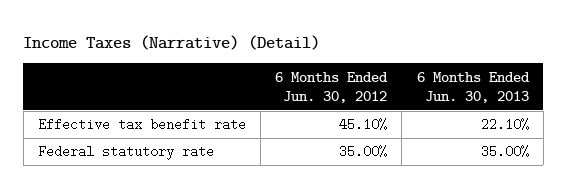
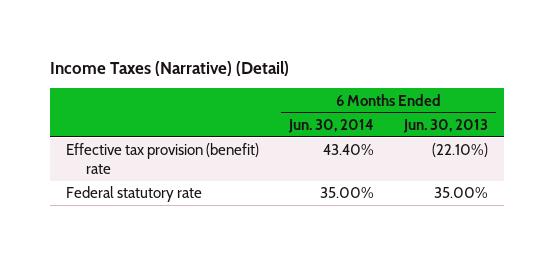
[275,71,389,104] 6 Months Ended Jun. 30, 2012 -> none
none -> [288,118,375,133] Jun. 30, 2014
[38,118,247,132] Effective tax benefit rate -> [65,143,259,174] Effective tax provision (benefit) rate
[480,118,529,132] 22.10% -> [432,143,489,158] (22.10%)

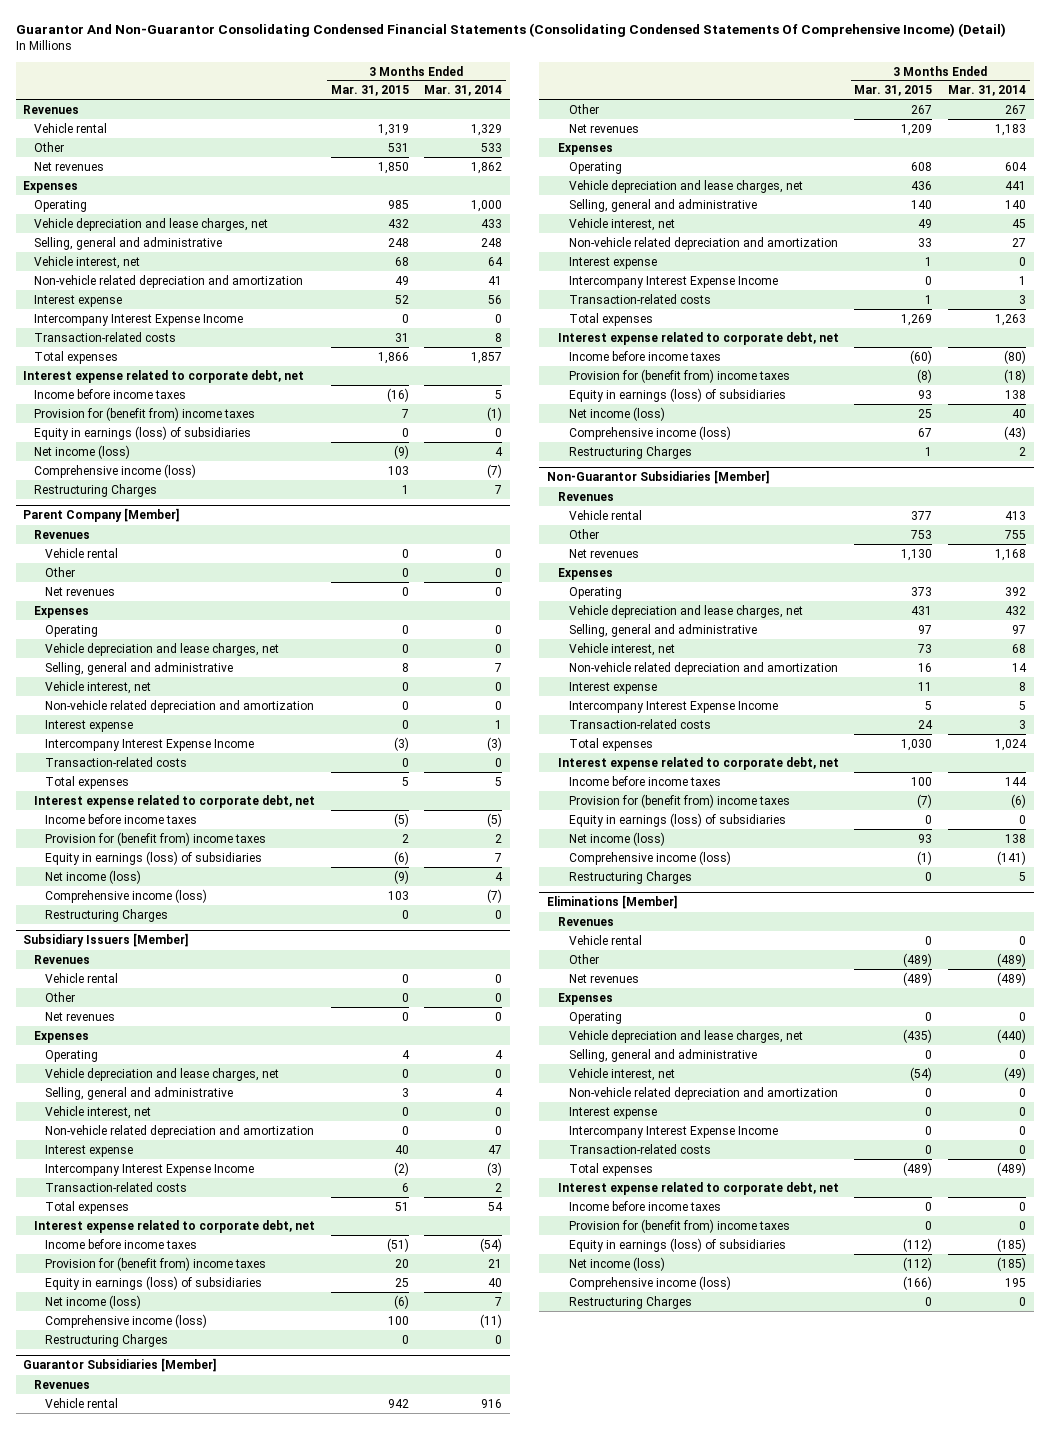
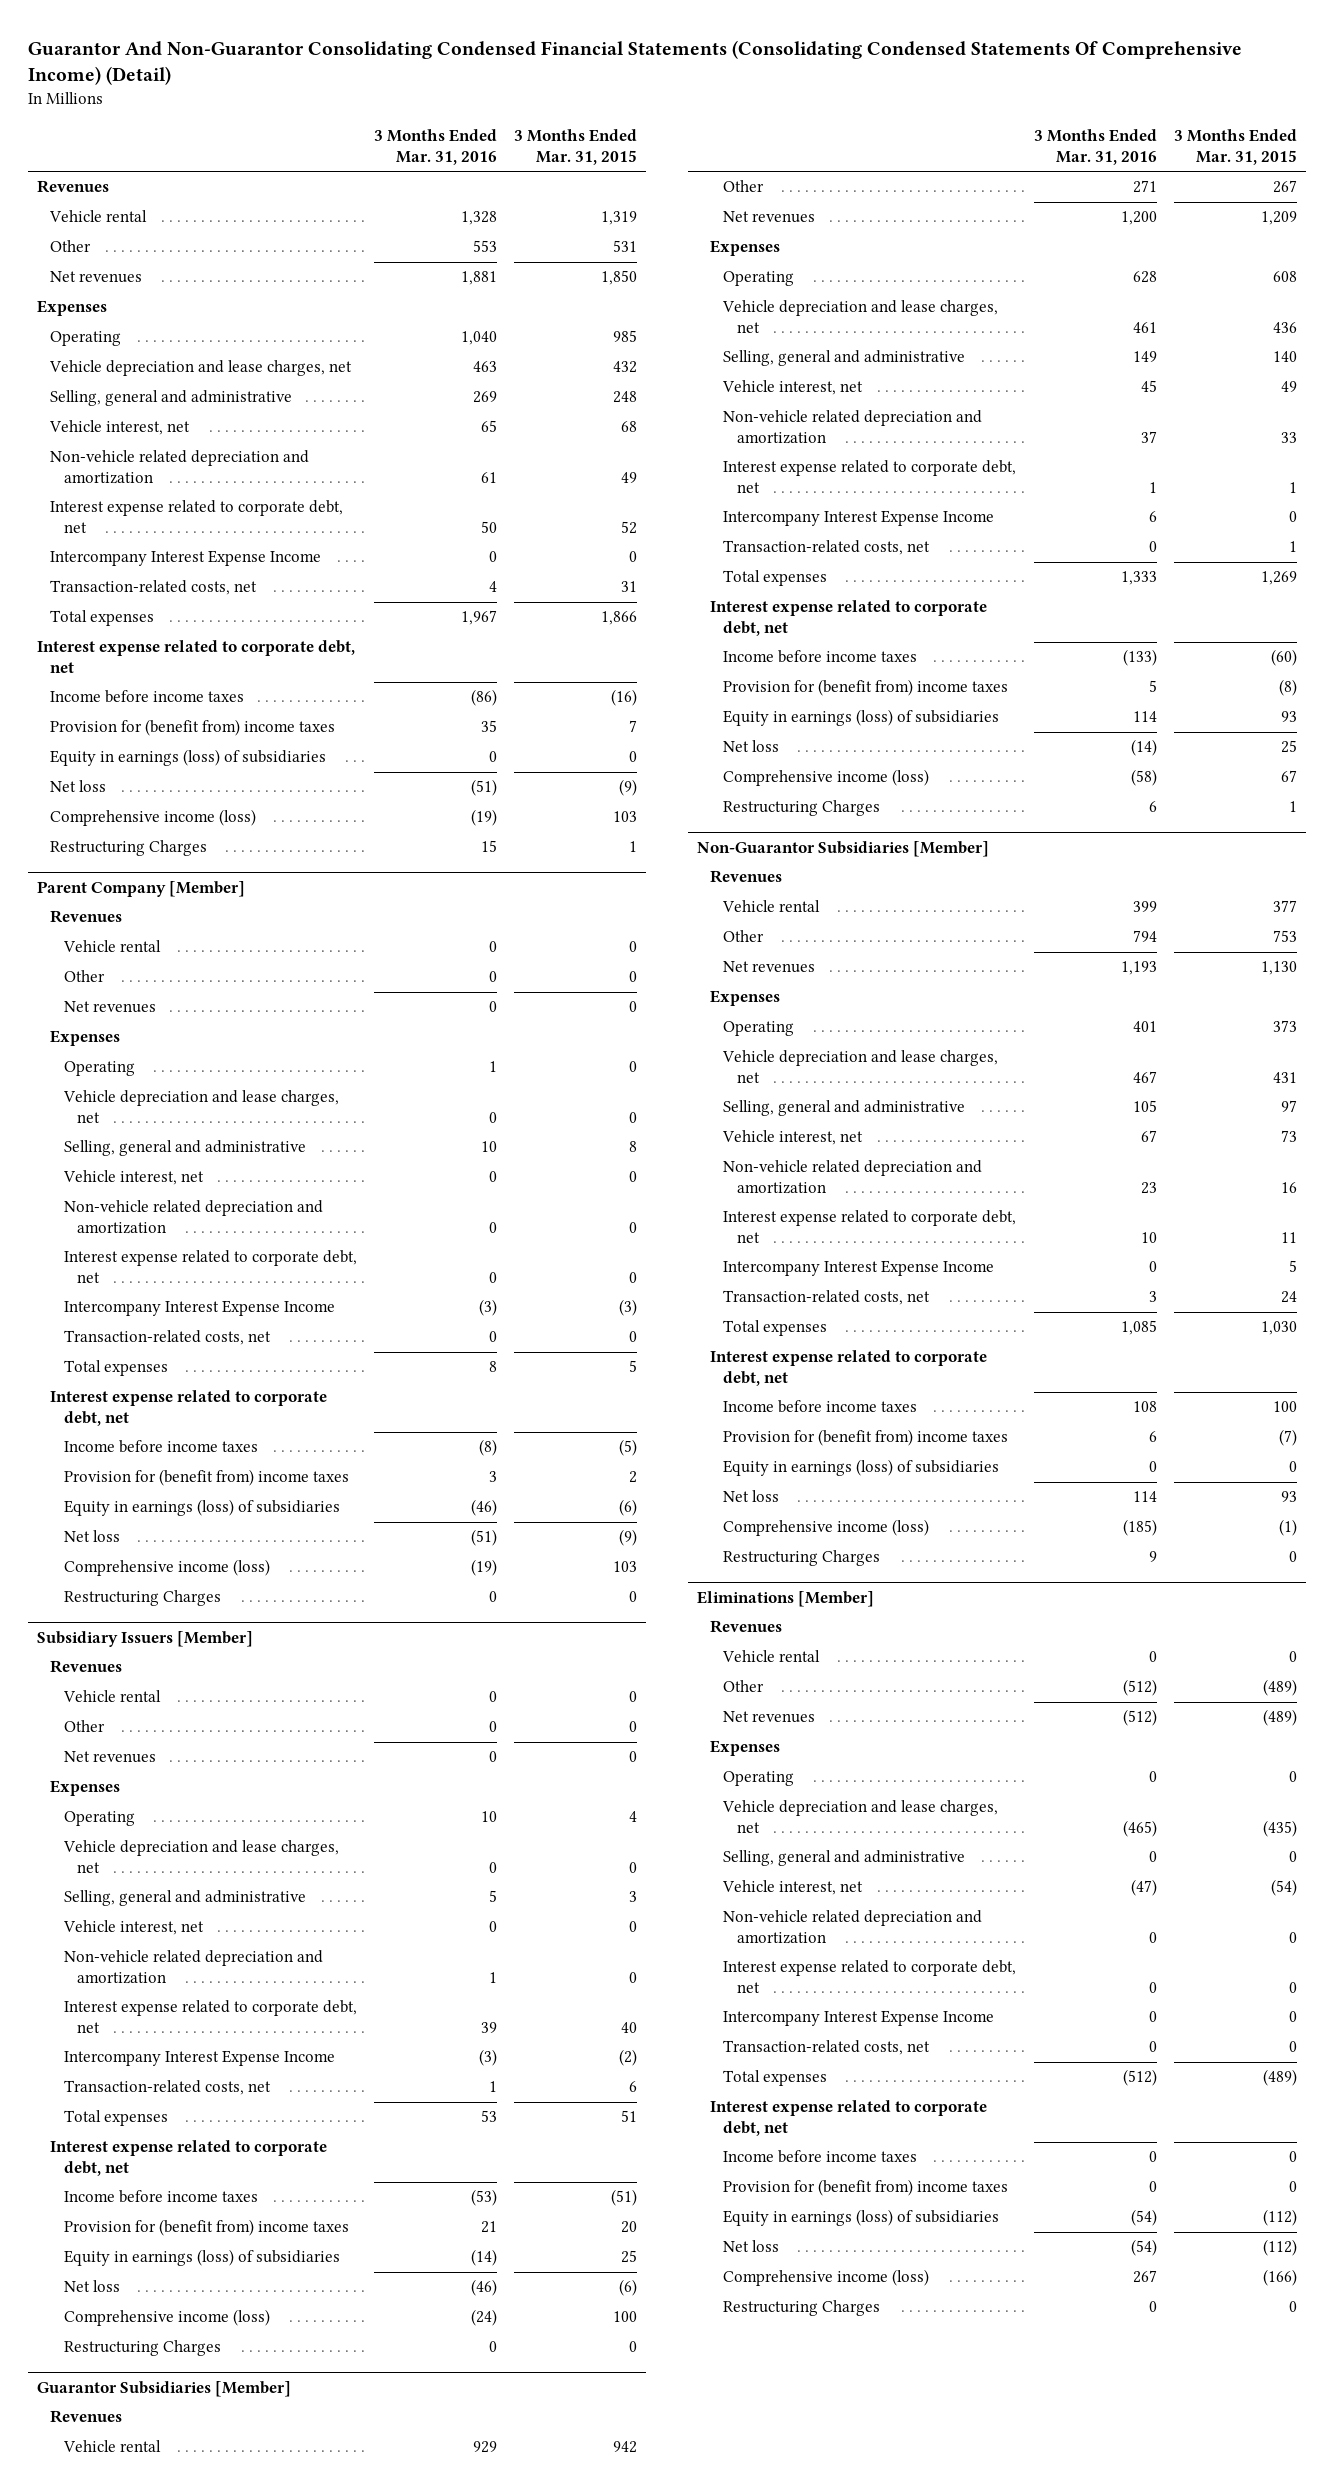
[423,85,502,97] Mar. 31, 2014 -> none
none -> [373,129,497,165] 3 Months Ended Mar. 31, 2016
[34,294,123,307] Interest expense -> [50,500,344,533] Interest expense related to corporate debt, net
[34,331,177,342] Transaction-related costs -> [50,580,258,596] Transaction-related costs, net
[34,444,131,459] Net income (loss) -> [50,780,107,793] Net loss
[44,719,133,732] Interest expense -> [63,1250,357,1283] Interest expense related to corporate debt, net
[44,756,187,767] Transaction-related costs -> [63,1330,271,1346] Transaction-related costs, net
[44,869,141,884] Net income (loss) -> [63,1530,120,1543] Net loss
[44,1144,133,1157] Interest expense -> [63,2000,357,2033] Interest expense related to corporate debt, net
[44,1181,187,1192] Transaction-related costs -> [63,2080,271,2096] Transaction-related costs, net
[44,1294,141,1309] Net income (loss) -> [63,2280,120,2293] Net loss
[568,256,657,269] Interest expense -> [723,460,1017,493] Interest expense related to corporate debt, net
[568,293,711,304] Transaction-related costs -> [723,540,931,556] Transaction-related costs, net
[568,406,665,421] Net income (loss) -> [723,740,780,753] Net loss
[568,681,657,694] Interest expense -> [723,1210,1017,1243] Interest expense related to corporate debt, net
[568,718,711,729] Transaction-related costs -> [723,1290,931,1306] Transaction-related costs, net
[568,831,665,846] Net income (loss) -> [723,1490,780,1503] Net loss
[568,1106,657,1119] Interest expense -> [723,1960,1017,1993] Interest expense related to corporate debt, net
[568,1143,711,1154] Transaction-related costs -> [723,2040,931,2056] Transaction-related costs, net
[568,1256,665,1271] Net income (loss) -> [723,2240,780,2253] Net loss

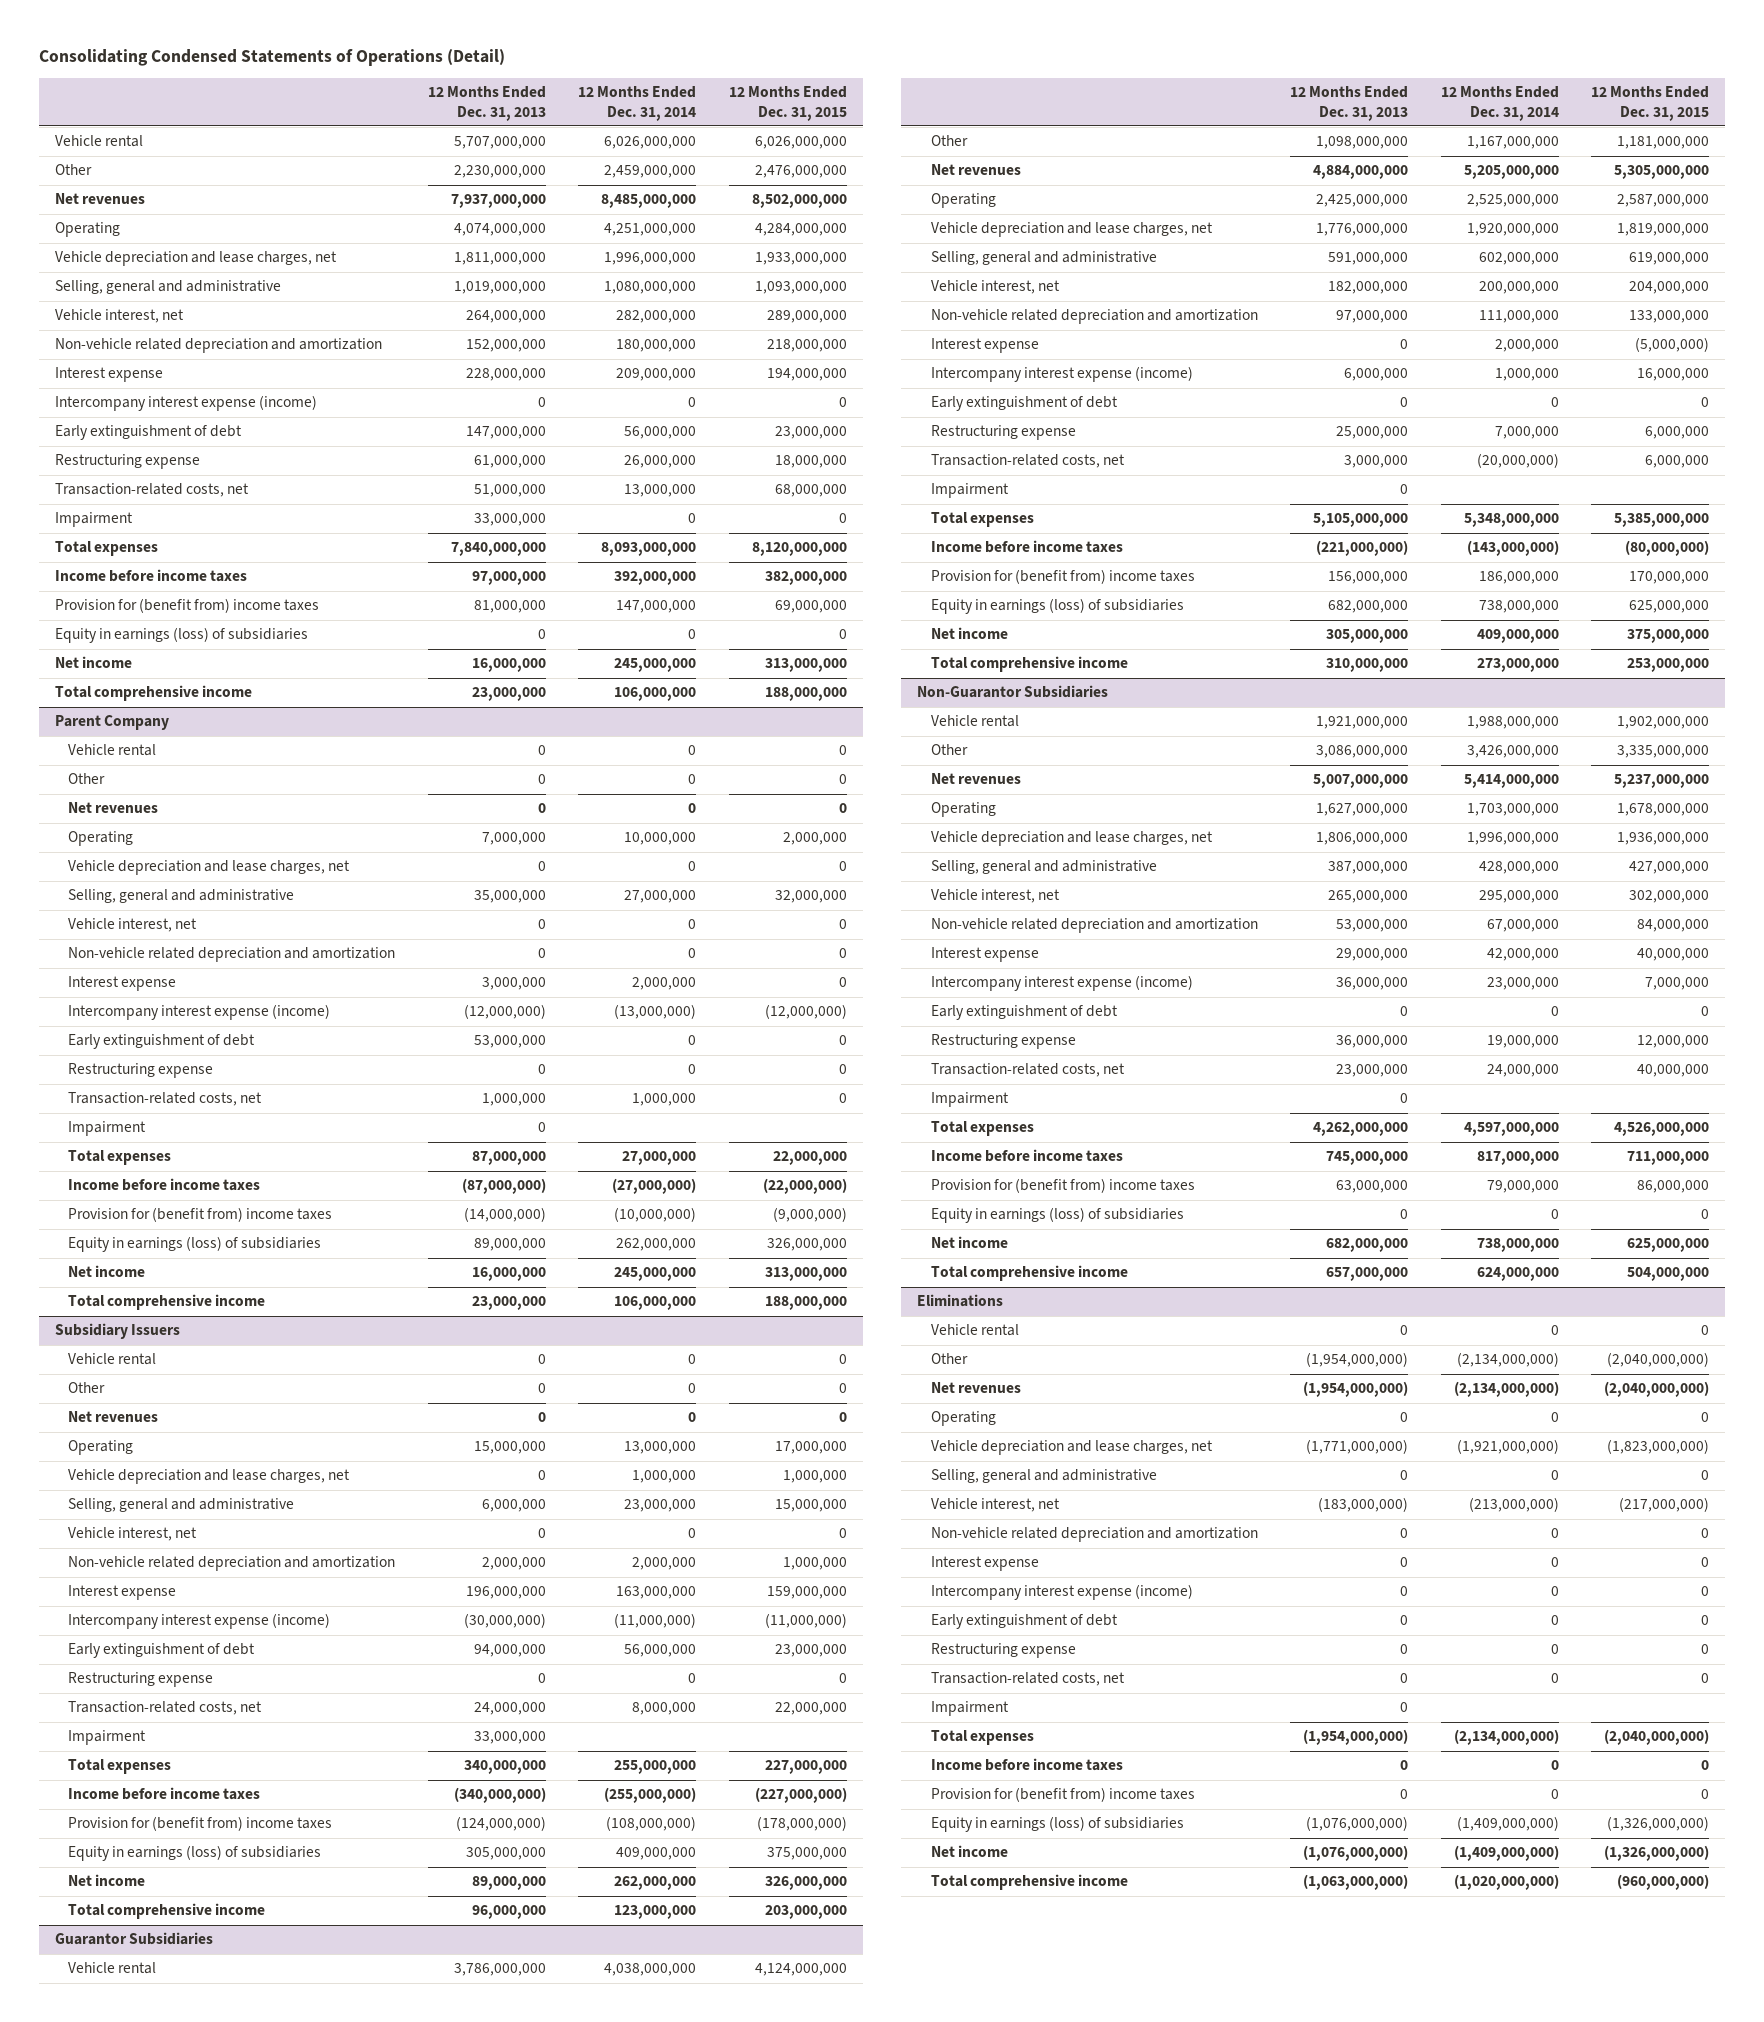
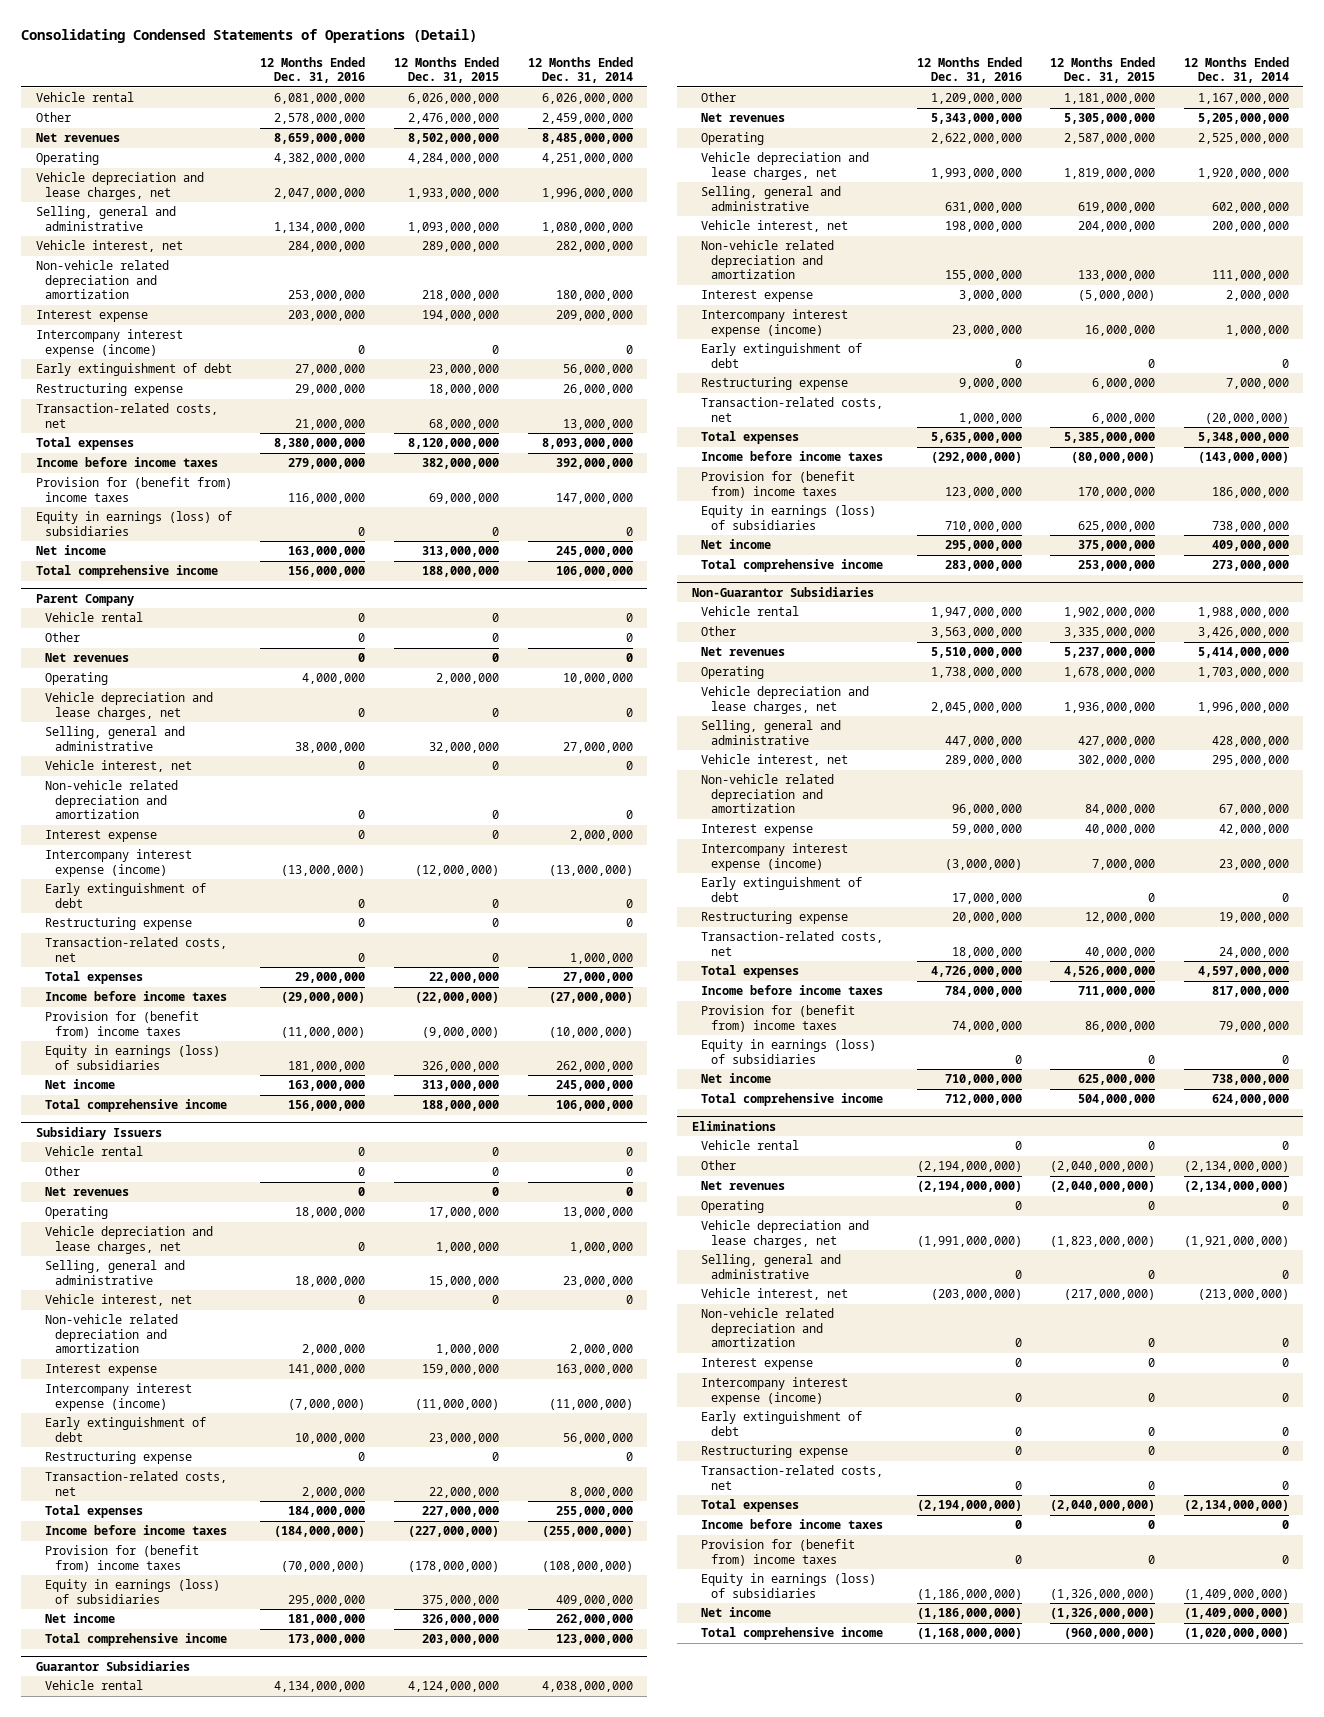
[427,85,546,121] 12 Months Ended Dec. 31, 2013 -> none
none -> [260,56,366,84] 12 Months Ended Dec. 31, 2016
[54,512,133,528] Impairment -> none
[68,1121,147,1137] Impairment -> none
[68,1730,147,1746] Impairment -> none
[930,483,1009,499] Impairment -> none
[930,1092,1009,1108] Impairment -> none
[930,1701,1009,1717] Impairment -> none

